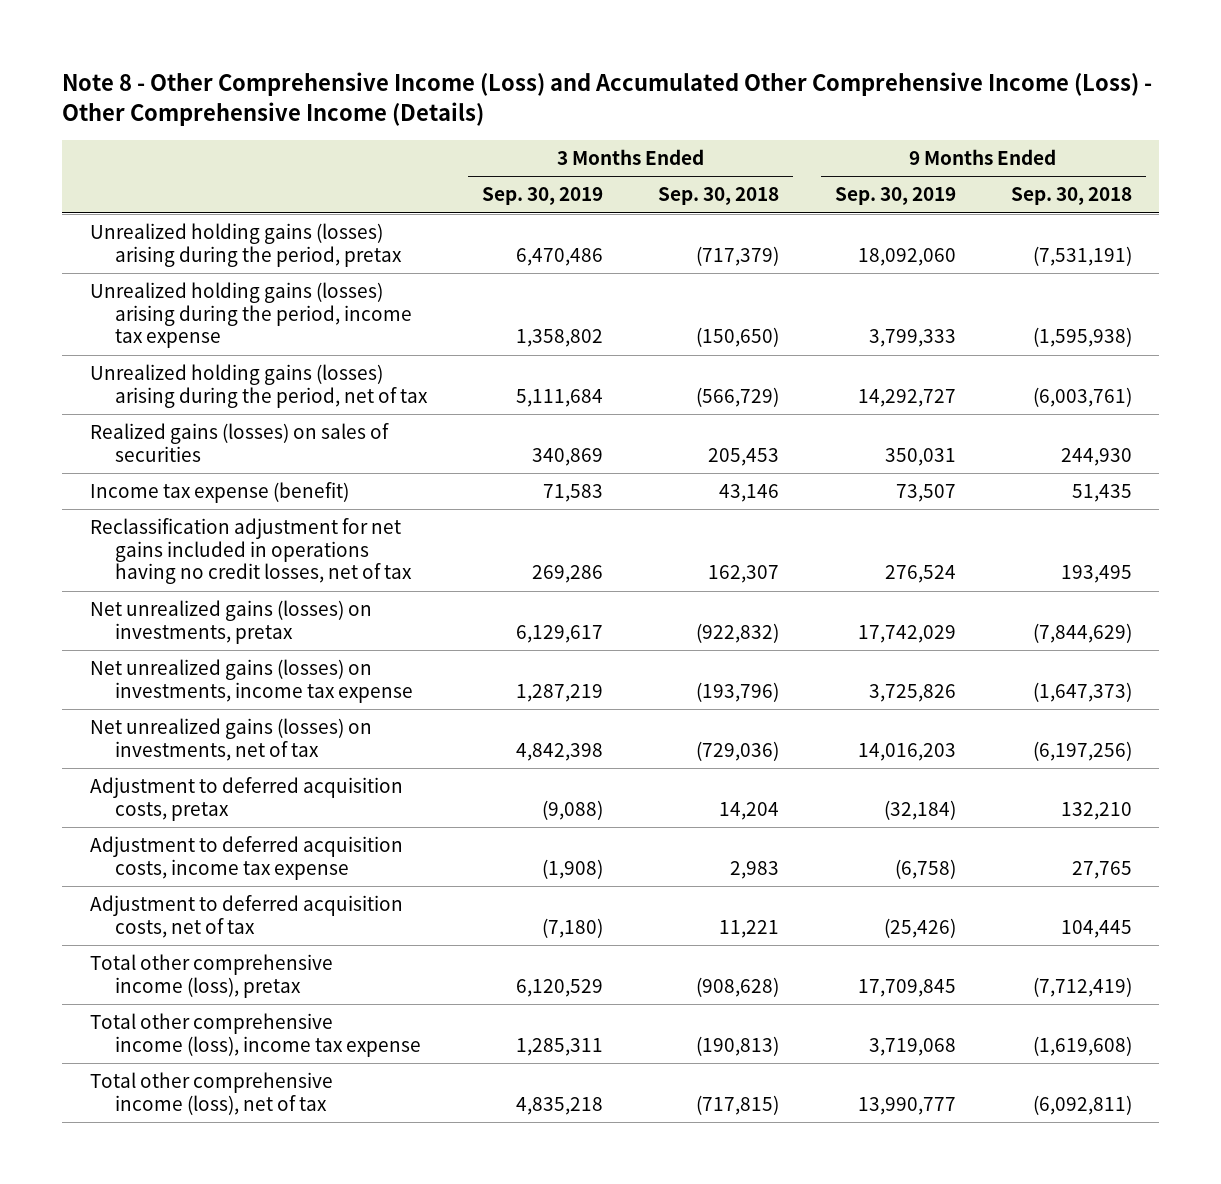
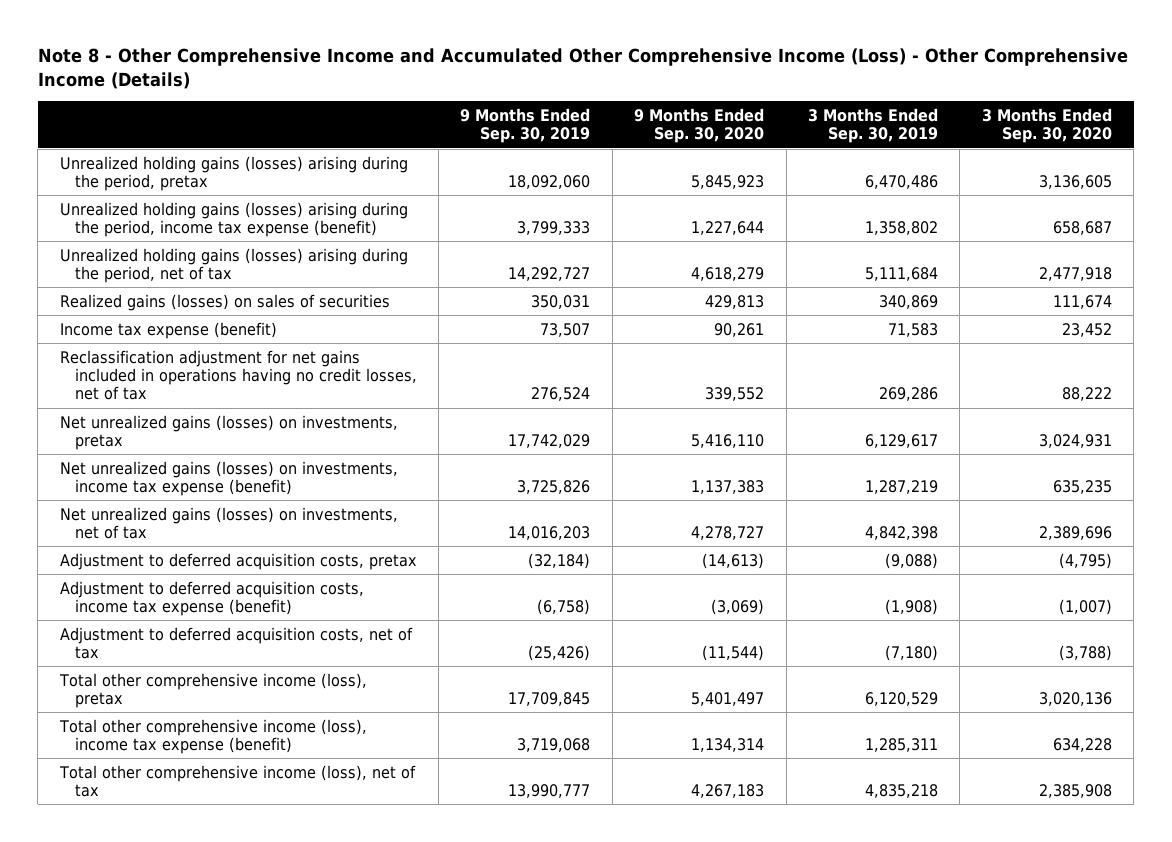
[61,72,1152,126] Note 8 - Other Comprehensive Income (Loss) and Accumulated Other Comprehensive Income (Loss) - Other Comprehensive Income (Details) -> [37,47,1128,89] Note 8 - Other Comprehensive Income and Accumulated Other Comprehensive Income (Loss) - Other Comprehensive Income (Details)
[658,187,780,206] Sep. 30, 2018 -> none
[1010,187,1132,206] Sep. 30, 2018 -> none
none -> [634,108,765,144] 9 Months Ended Sep. 30, 2020
none -> [981,108,1112,144] 3 Months Ended Sep. 30, 2020
[89,282,412,349] Unrealized holding gains (losses) arising during the period, income tax expense -> [59,201,408,237] Unrealized holding gains (losses) arising during the period, income tax expense (benefit)
[89,659,413,703] Net unrealized gains (losses) on investments, income tax expense -> [59,460,398,496] Net unrealized gains (losses) on investments, income tax expense (benefit)
[89,836,403,880] Adjustment to deferred acquisition costs, income tax expense -> [59,580,364,616] Adjustment to deferred acquisition costs, income tax expense (benefit)
[89,1013,421,1057] Total other comprehensive income (loss), income tax expense -> [58,718,367,754] Total other comprehensive income (loss), income tax expense (benefit)

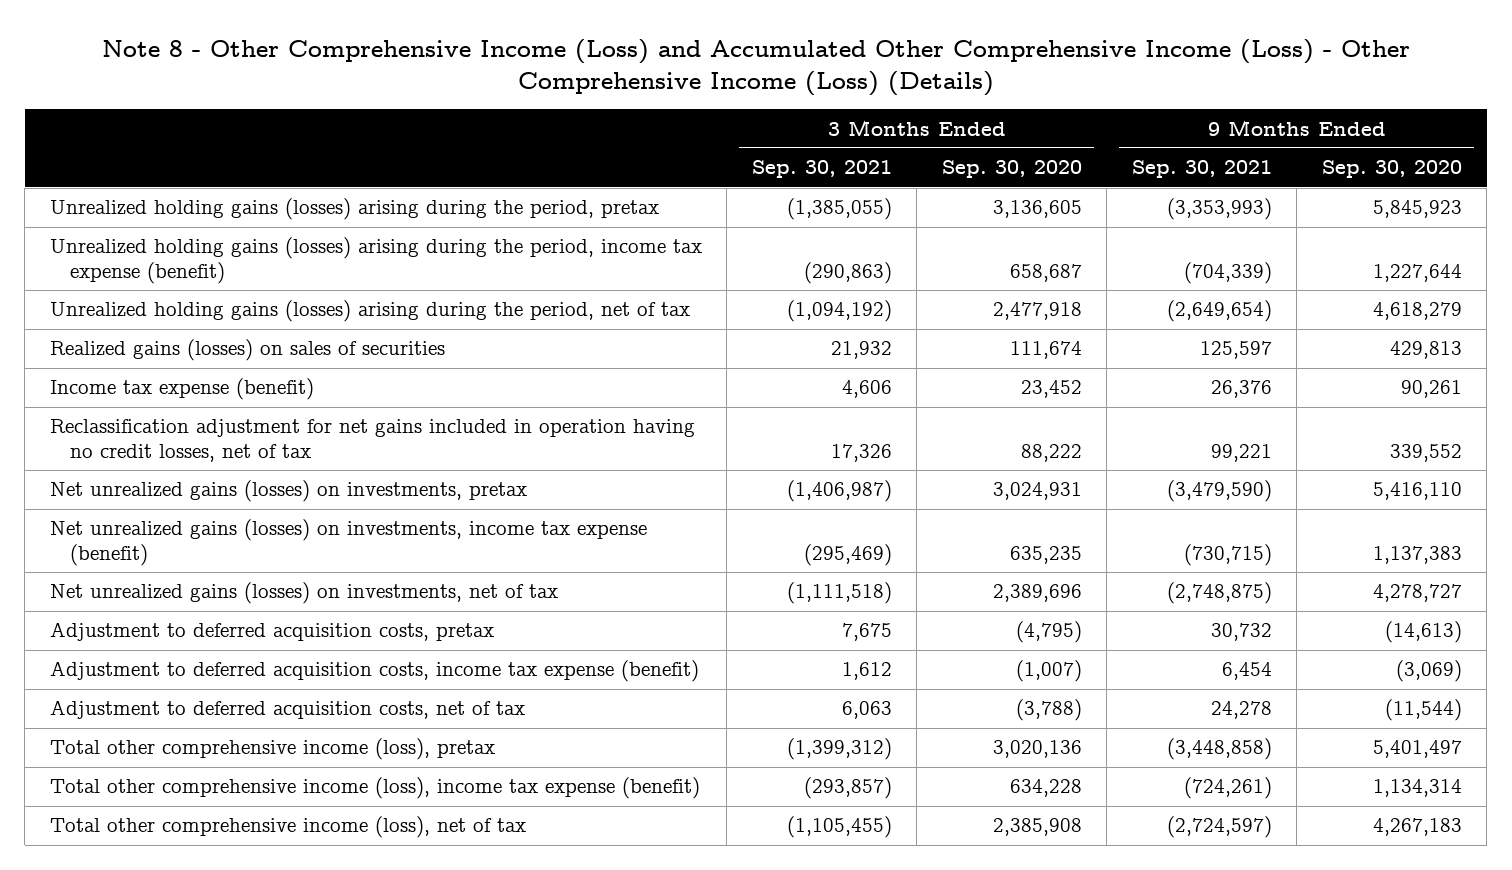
[37,47,1128,89] Note 8 - Other Comprehensive Income and Accumulated Other Comprehensive Income (Loss) - Other Comprehensive Income (Details) -> [101,38,1410,96] Note 8 - Other Comprehensive Income (Loss) and Accumulated Other Comprehensive Income (Loss) - Other Comprehensive Income (Loss) (Details)
[460,108,591,144] 9 Months Ended Sep. 30, 2019 -> none
[808,108,939,144] 3 Months Ended Sep. 30, 2019 -> none
none -> [751,160,892,179] Sep. 30, 2021
none -> [1131,160,1272,179] Sep. 30, 2021
[59,349,417,401] Reclassification adjustment for net gains included in operations having no credit losses, net of tax -> [49,419,695,462] Reclassification adjustment for net gains included in operation having no credit losses, net of tax

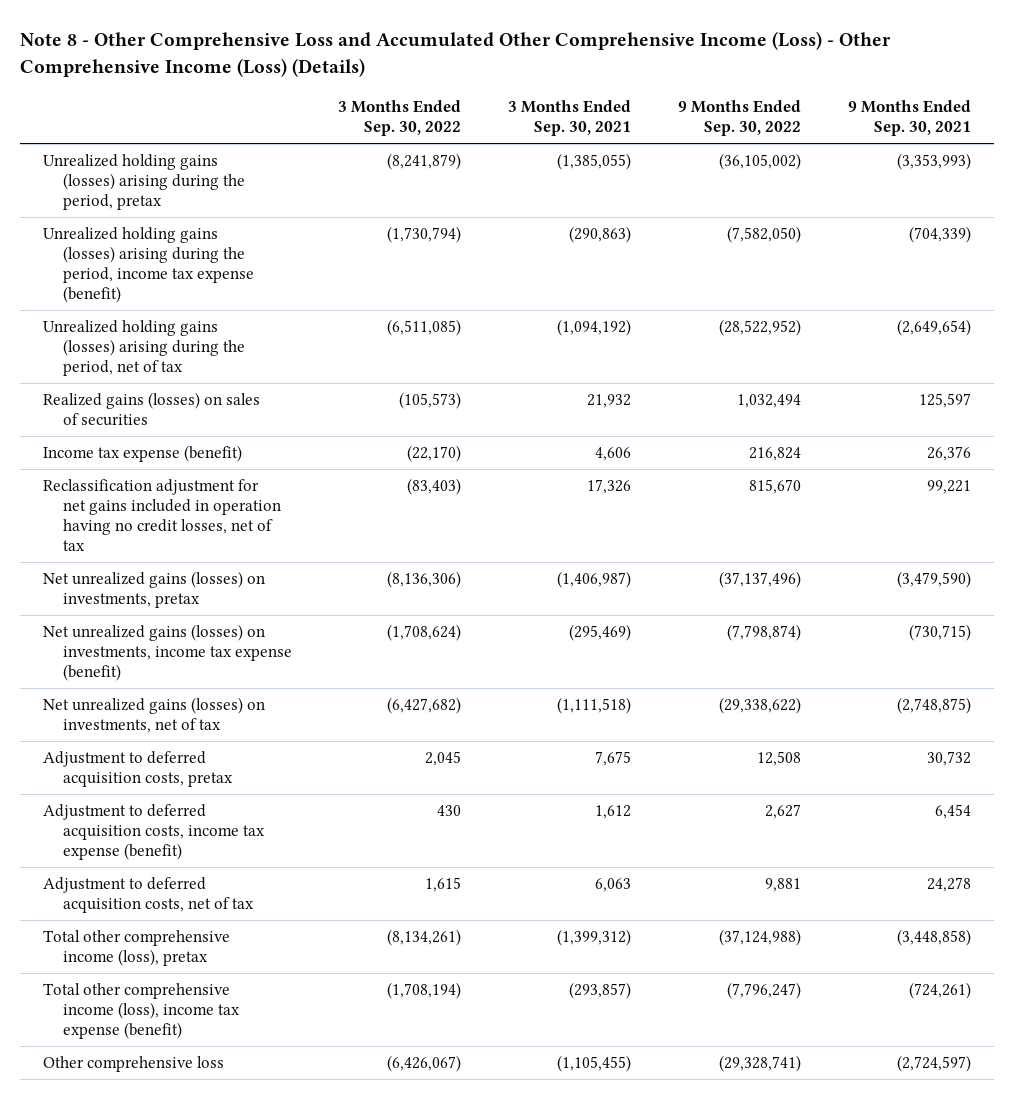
[101,38,1410,96] Note 8 - Other Comprehensive Income (Loss) and Accumulated Other Comprehensive Income (Loss) - Other Comprehensive Income (Loss) (Details) -> [19,31,891,77] Note 8 - Other Comprehensive Loss and Accumulated Other Comprehensive Income (Loss) - Other Comprehensive Income (Loss) (Details)
[941,160,1082,179] Sep. 30, 2020 -> none
[1321,160,1462,179] Sep. 30, 2020 -> none
none -> [338,100,462,137] 3 Months Ended Sep. 30, 2022
none -> [677,100,801,137] 9 Months Ended Sep. 30, 2022
[49,816,526,839] Total other comprehensive income (loss), net of tax -> [42,1056,224,1073] Other comprehensive loss

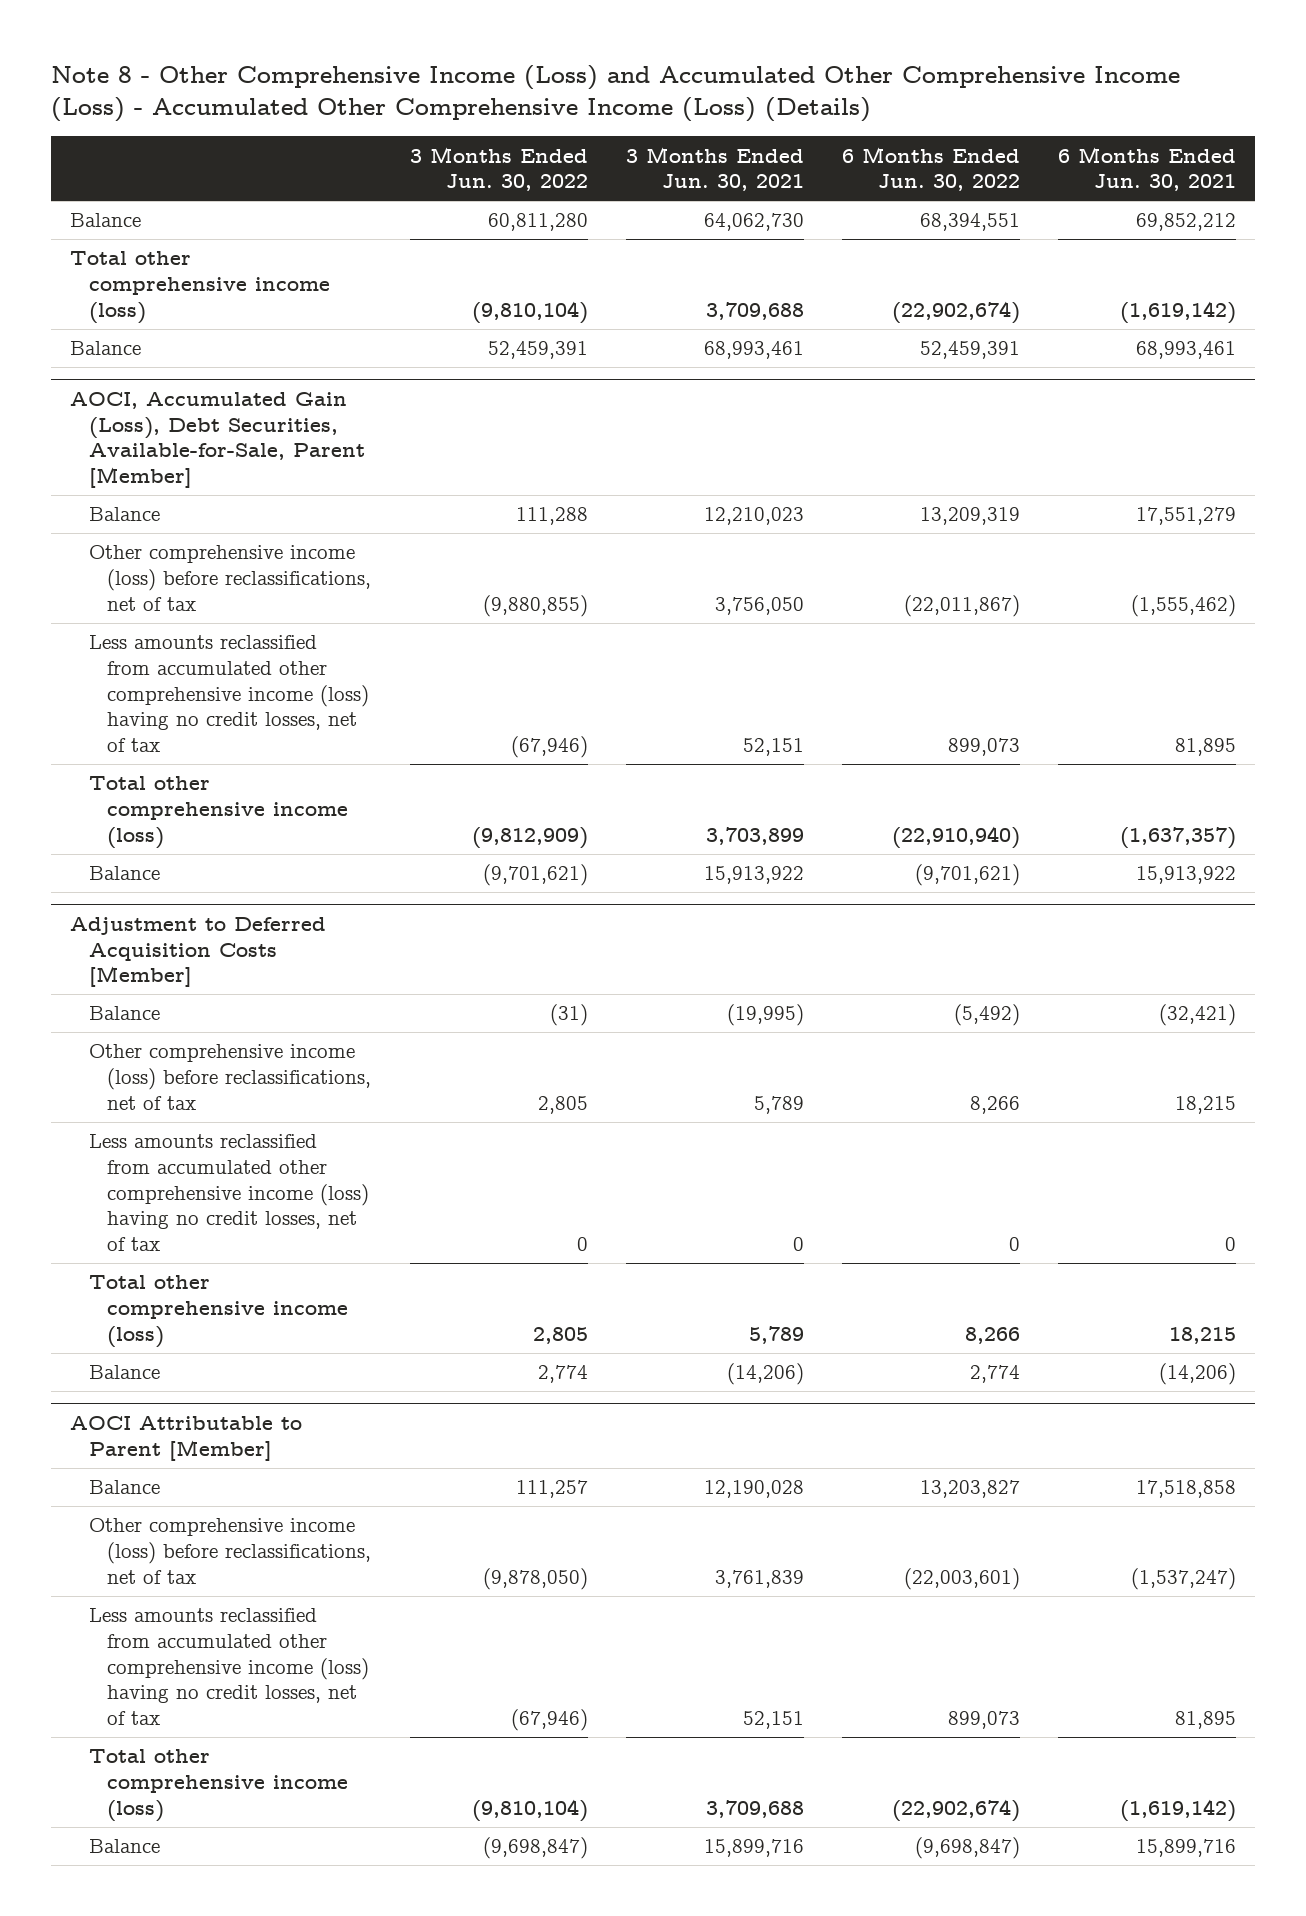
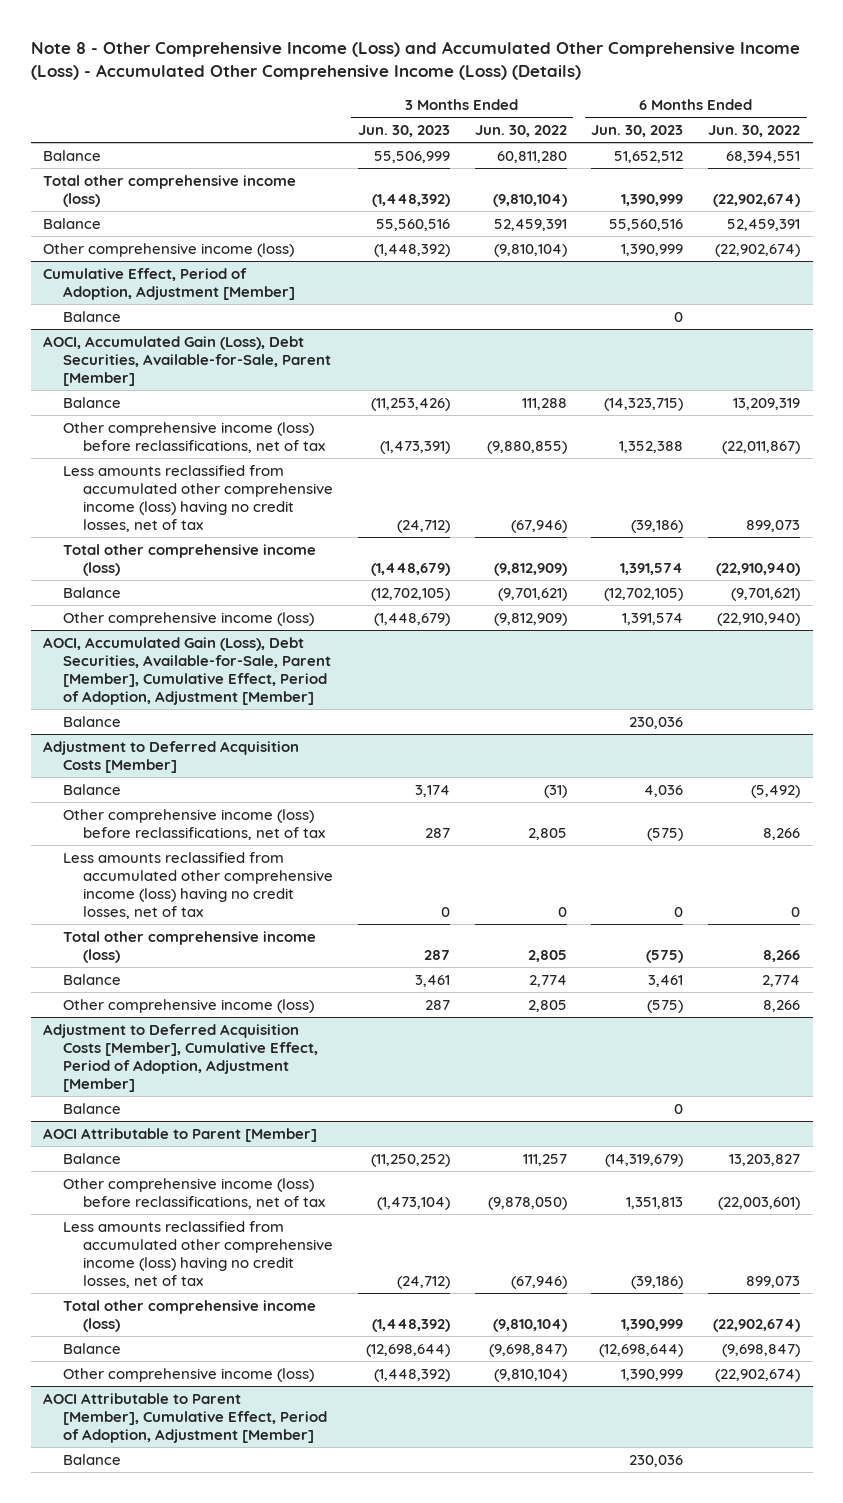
[625,146,804,192] 3 Months Ended Jun. 30, 2021 -> none
[1058,146,1237,192] 6 Months Ended Jun. 30, 2021 -> none
none -> [357,125,450,138] Jun. 30, 2023
none -> [591,125,684,138] Jun. 30, 2023
none -> [43,242,295,257] Other comprehensive income (loss)
none -> [43,267,295,300] Cumulative Effect, Period of Adoption, Adjustment [Member]
none -> [62,310,121,322] Balance
none -> [62,611,314,626] Other comprehensive income (loss)
none -> [43,636,331,705] AOCI, Accumulated Gain (Loss), Debt Securities, Available-for-Sale, Parent [Member], Cumulative Effect, Period of Adoption, Adjustment [Member]
none -> [62,715,121,727] Balance
none -> [62,998,314,1013] Other comprehensive income (loss)
none -> [43,1023,318,1092] Adjustment to Deferred Acquisition Costs [Member], Cumulative Effect, Period of Adoption, Adjustment [Member]
none -> [62,1102,121,1114] Balance
none -> [62,1367,314,1382] Other comprehensive income (loss)
none -> [43,1392,327,1443] AOCI Attributable to Parent [Member], Cumulative Effect, Period of Adoption, Adjustment [Member]
none -> [62,1453,121,1465] Balance

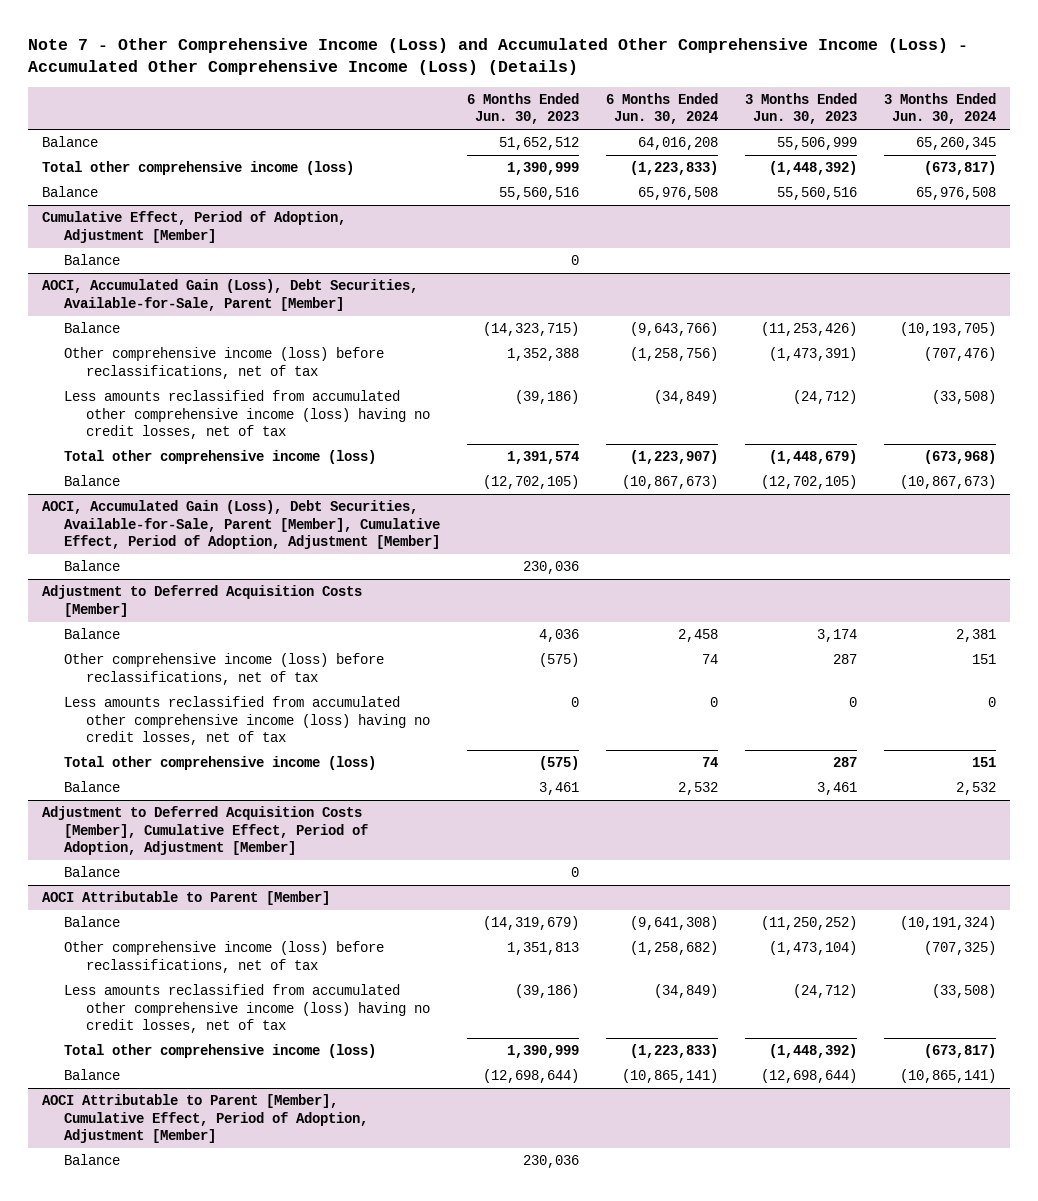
[30,40,800,81] Note 8 - Other Comprehensive Income (Loss) and Accumulated Other Comprehensive Income (Loss) - Accumulated Other Comprehensive Income (Loss) (Details) -> [28,38,969,76] Note 7 - Other Comprehensive Income (Loss) and Accumulated Other Comprehensive Income (Loss) - Accumulated Other Comprehensive Income (Loss) (Details)
[474,125,567,138] Jun. 30, 2022 -> none
[708,125,801,138] Jun. 30, 2022 -> none
none -> [606,92,719,125] 6 Months Ended Jun. 30, 2024
none -> [884,92,997,125] 3 Months Ended Jun. 30, 2024
[43,242,295,257] Other comprehensive income (loss) -> none
[62,611,314,626] Other comprehensive income (loss) -> none
[62,998,314,1013] Other comprehensive income (loss) -> none
[62,1367,314,1382] Other comprehensive income (loss) -> none

